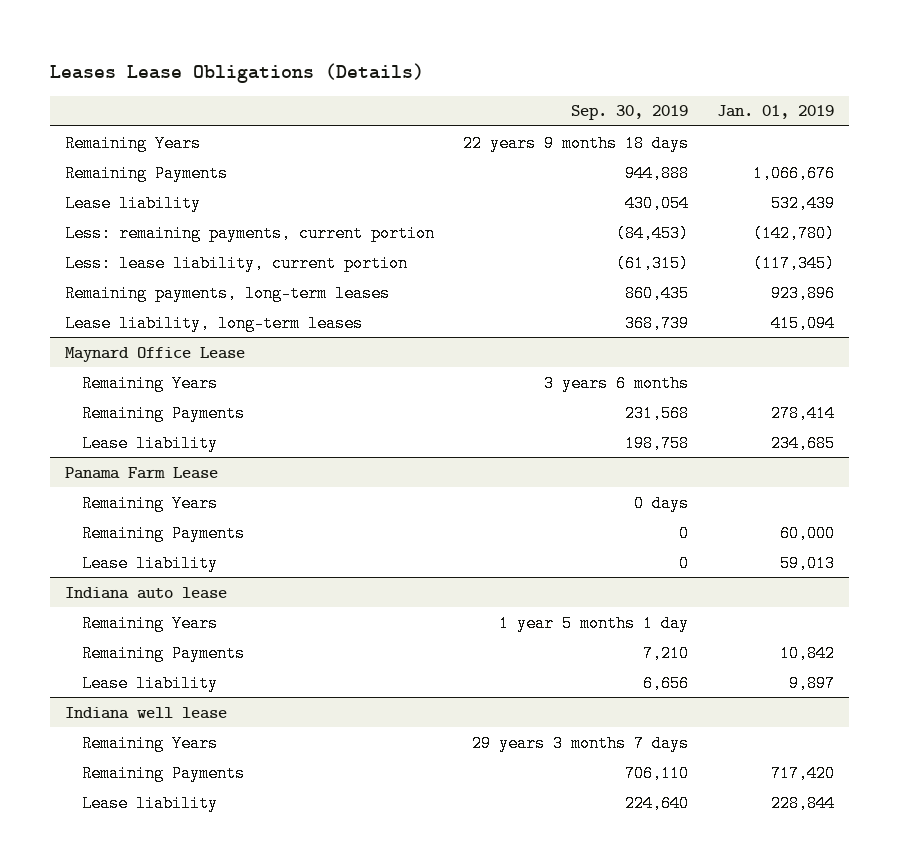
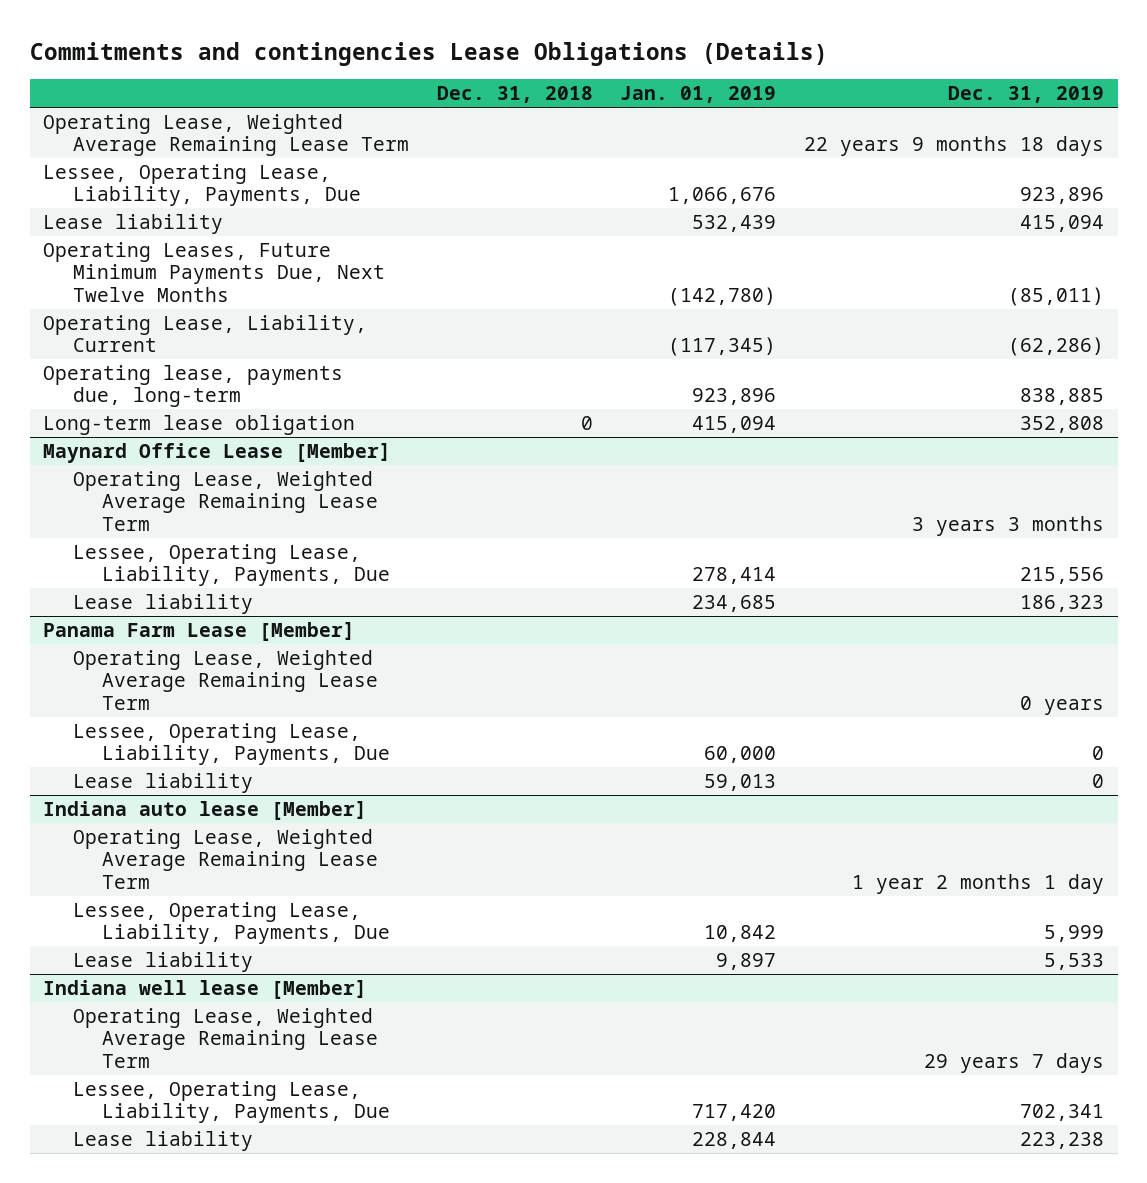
[49,62,424,83] Leases Lease Obligations (Details) -> [29,41,828,66] Commitments and contingencies Lease Obligations (Details)
[570,105,688,121] Sep. 30, 2019 -> none
none -> [436,86,593,104] Dec. 31, 2018
none -> [948,86,1105,104] Dec. 31, 2019
[64,134,201,152] Remaining Years -> [43,114,409,157] Operating Lease, Weighted Average Remaining Lease Term
[64,164,228,182] Remaining Payments -> [43,164,361,207] Lessee, Operating Lease, Liability, Payments, Due
[64,224,435,242] Less: remaining payments, current portion -> [43,242,385,302] Operating Leases, Future Minimum Payments Due, Next Twelve Months
[64,254,408,272] Less: lease liability, current portion -> [43,315,368,353] Operating Lease, Liability, Current
[64,284,390,302] Remaining payments, long-term leases -> [43,365,344,408] Operating lease, payments due, long-term
[64,314,363,332] Lease liability, long-term leases -> [43,415,356,436] Long-term lease obligation
[64,346,245,362] Maynard Office Lease -> [43,443,392,464] Maynard Office Lease [Member]
[81,374,218,392] Remaining Years -> [72,471,379,531] Operating Lease, Weighted Average Remaining Lease Term
[81,404,245,422] Remaining Payments -> [72,544,391,587] Lessee, Operating Lease, Liability, Payments, Due
[64,466,218,479] Panama Farm Lease -> [43,622,356,642] Panama Farm Lease [Member]
[81,494,218,512] Remaining Years -> [72,650,379,710] Operating Lease, Weighted Average Remaining Lease Term
[81,524,245,542] Remaining Payments -> [72,723,391,766] Lessee, Operating Lease, Liability, Payments, Due
[64,586,227,599] Indiana auto lease -> [43,801,368,821] Indiana auto lease [Member]
[81,614,218,632] Remaining Years -> [72,829,379,889] Operating Lease, Weighted Average Remaining Lease Term
[81,644,245,662] Remaining Payments -> [72,902,391,945] Lessee, Operating Lease, Liability, Payments, Due
[64,706,227,719] Indiana well lease -> [43,980,368,1000] Indiana well lease [Member]
[81,734,218,752] Remaining Years -> [72,1008,379,1068] Operating Lease, Weighted Average Remaining Lease Term
[81,764,245,782] Remaining Payments -> [72,1081,391,1124] Lessee, Operating Lease, Liability, Payments, Due

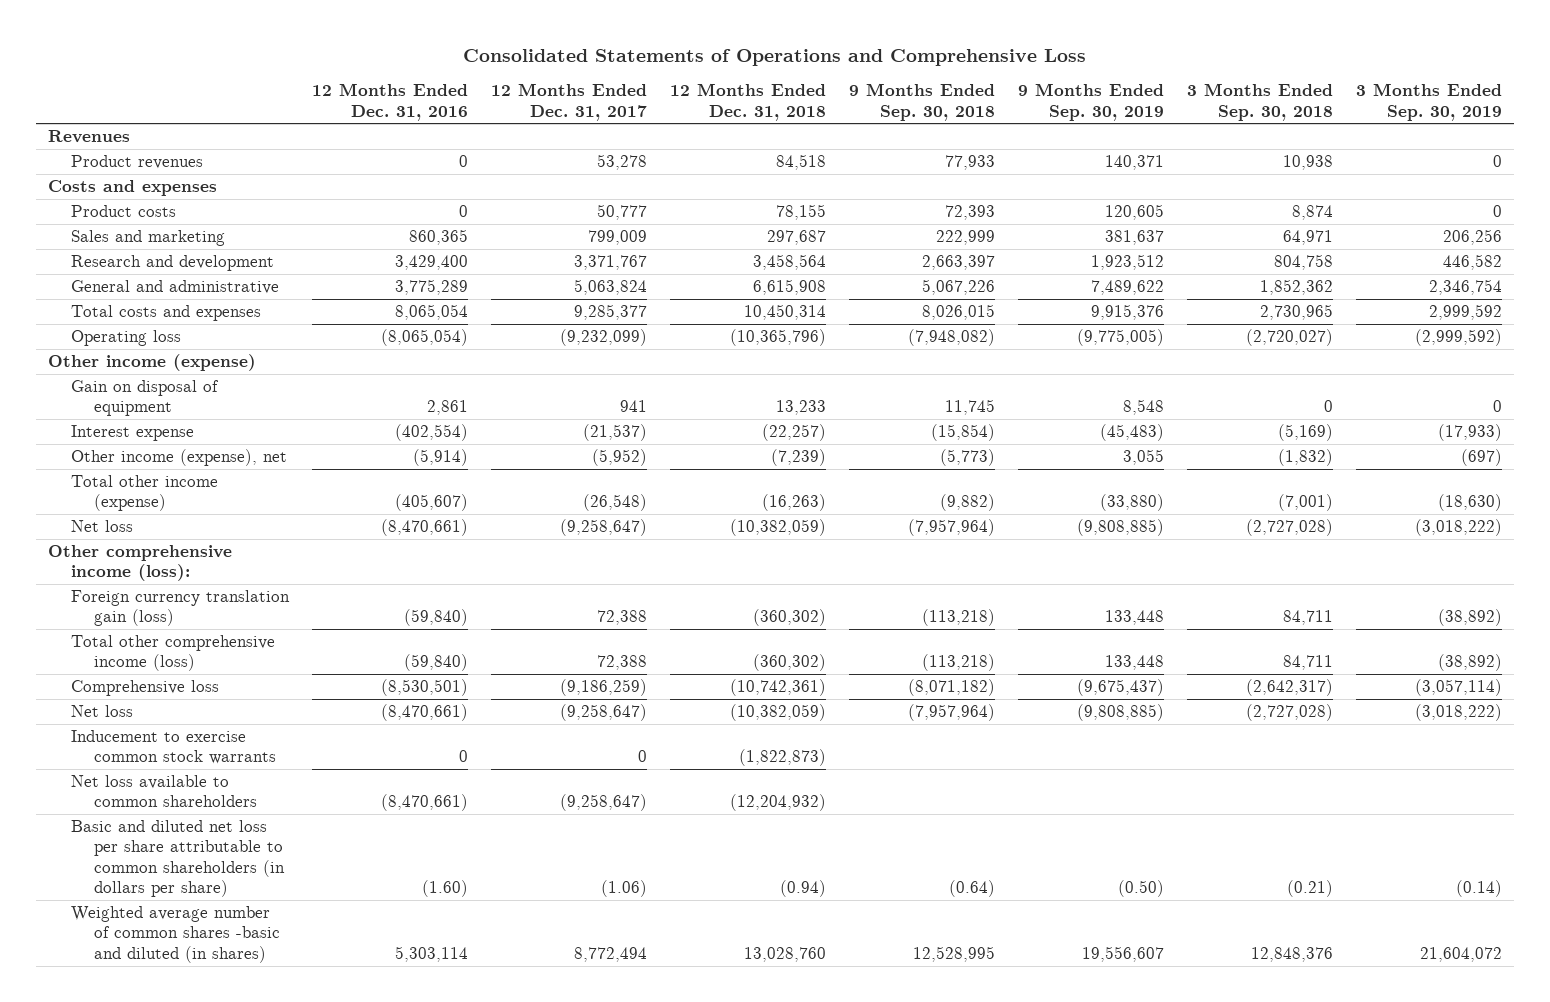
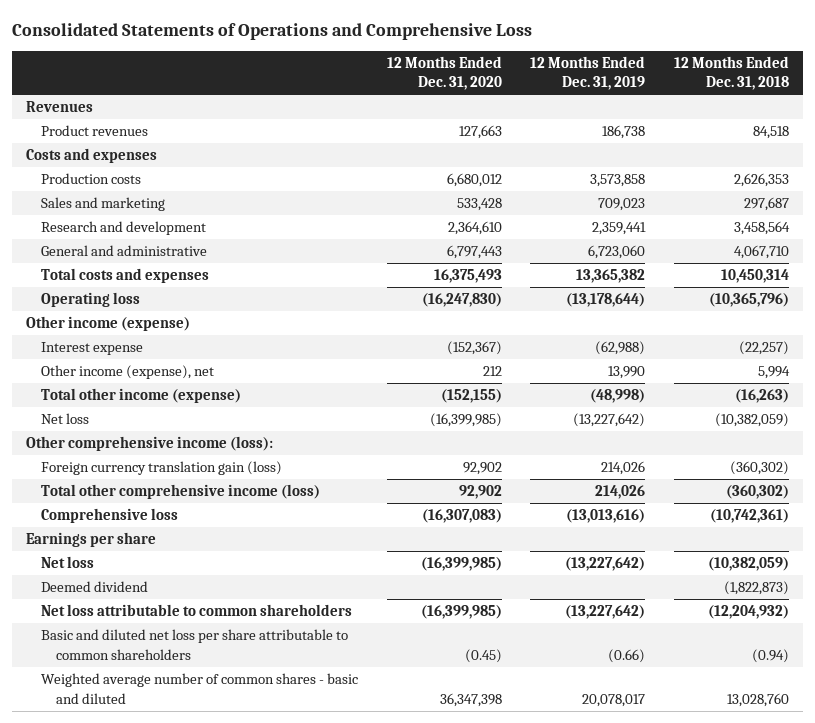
[311,83,468,121] 12 Months Ended Dec. 31, 2016 -> none
[491,83,648,121] 12 Months Ended Dec. 31, 2017 -> none
[849,83,996,121] 9 Months Ended Sep. 30, 2018 -> none
[1018,83,1165,121] 9 Months Ended Sep. 30, 2019 -> none
[1187,83,1334,121] 3 Months Ended Sep. 30, 2018 -> none
[1356,83,1503,121] 3 Months Ended Sep. 30, 2019 -> none
none -> [386,56,502,91] 12 Months Ended Dec. 31, 2020
none -> [530,56,646,91] 12 Months Ended Dec. 31, 2019
[70,205,176,218] Product costs -> none
none -> [41,173,142,185] Production costs
[753,279,827,296] 6,615,908 -> [733,245,789,260] 4,067,710
[70,380,219,417] Gain on disposal of equipment -> none
[771,449,827,467] (7,239) -> [757,366,790,380] 5,994
none -> [26,532,157,548] Earnings per share
[70,730,277,765] Inducement to exercise common stock warrants -> [41,581,149,593] Deemed dividend
[70,775,258,808] Net loss available to common shareholders -> [41,604,353,617] Net loss attributable to common shareholders
[70,820,286,898] Basic and diluted net loss per share attributable to common shareholders (in dollars per share) -> [41,629,349,660] Basic and diluted net loss per share attributable to common shareholders
[70,906,281,963] Weighted average number of common shares -basic and diluted (in shares) -> [41,673,359,704] Weighted average number of common shares - basic and diluted

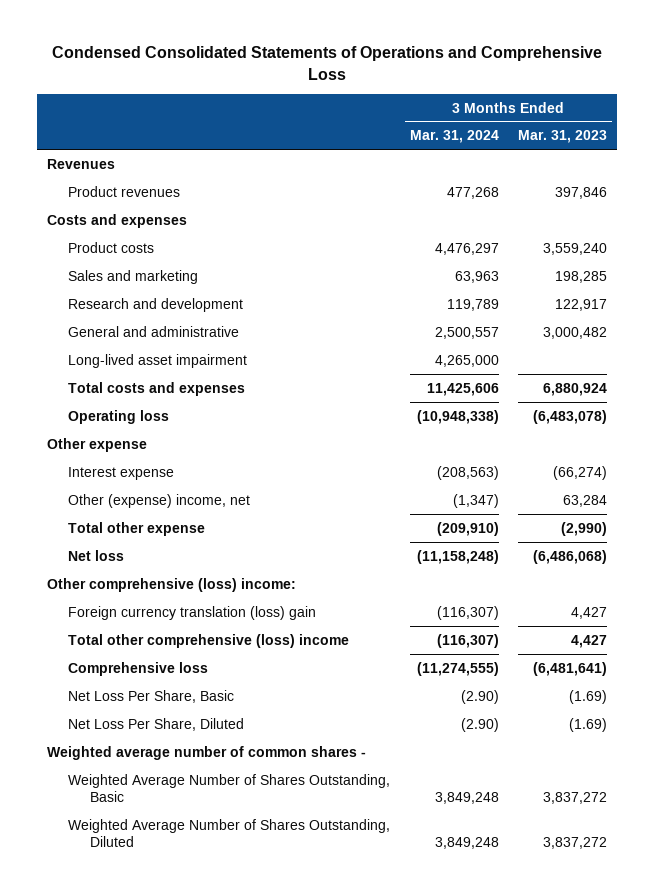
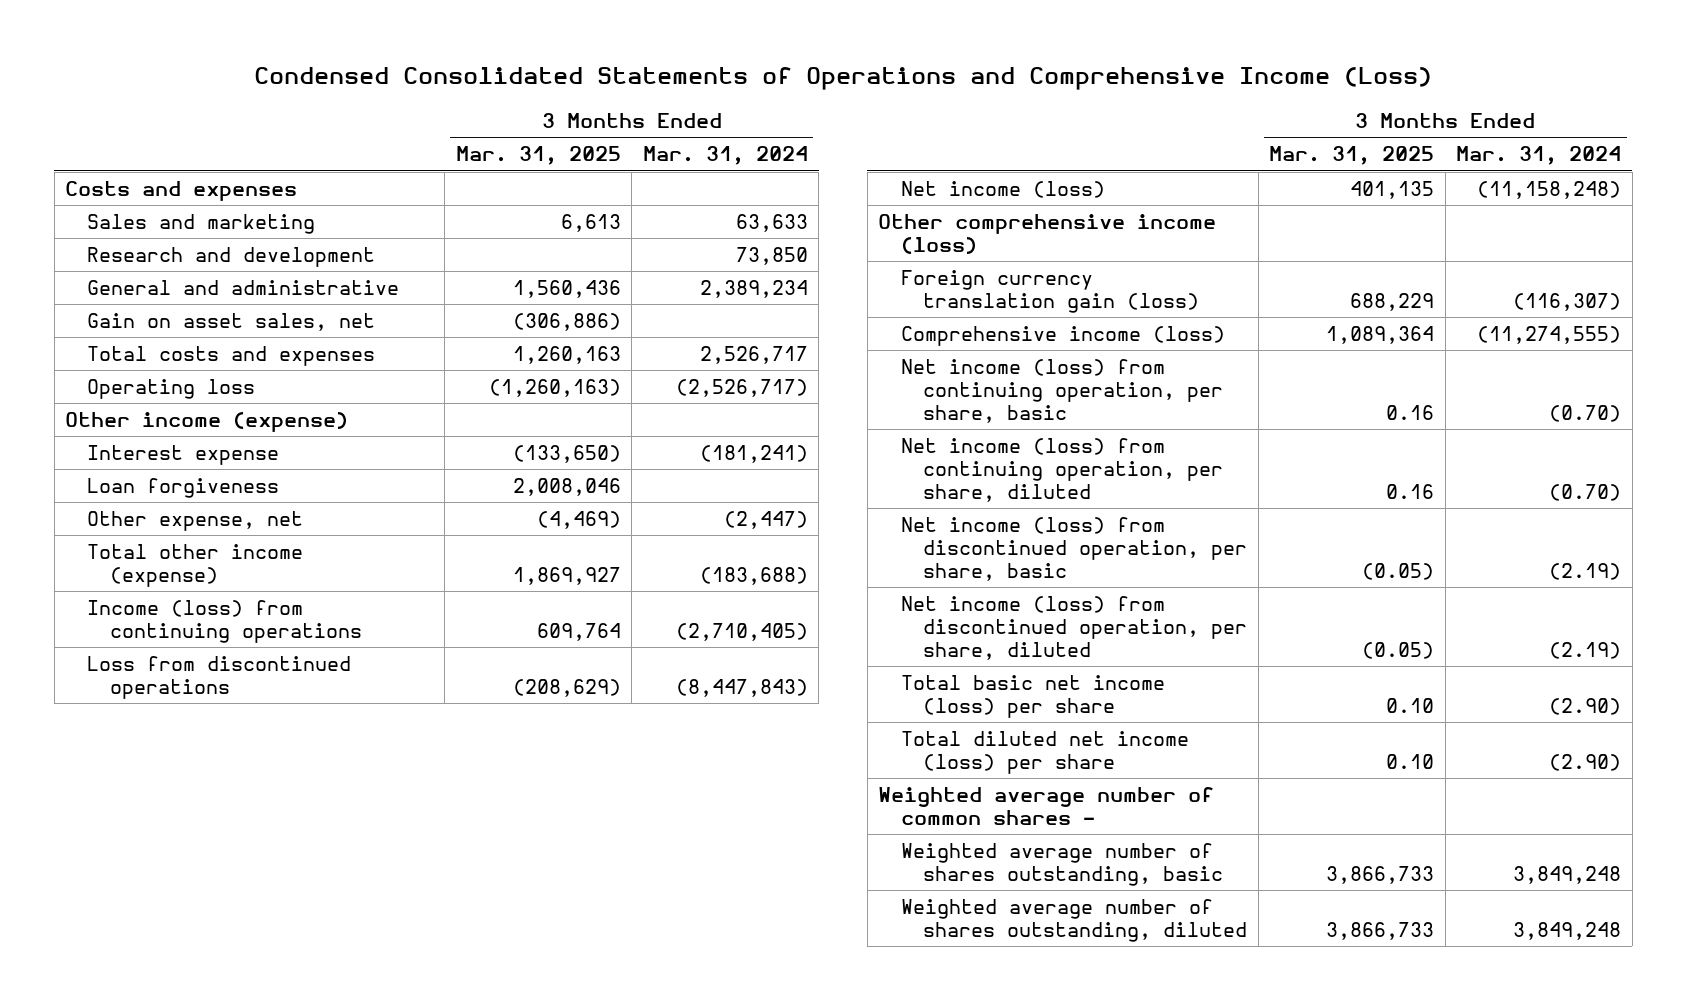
[51,46,602,81] Condensed Consolidated Statements of Operations and Comprehensive Loss -> [254,67,1433,91] Condensed Consolidated Statements of Operations and Comprehensive Income (Loss)
[518,130,608,144] Mar. 31, 2023 -> none
none -> [455,146,621,166] Mar. 31, 2025
[46,158,115,169] Revenues -> none
[68,185,181,197] Product revenues -> none
[68,241,155,253] Product costs -> none
[68,353,248,368] Long-lived asset impairment -> none
[68,633,350,648] Total other comprehensive (loss) income -> none
[454,270,499,283] 63,963 -> [735,214,808,233] 63,633
[446,298,499,311] 119,789 -> [735,247,808,266] 73,850
[434,326,499,339] 2,500,557 -> [699,280,808,299] 2,389,234
none -> [87,313,376,332] Gain on asset sales, net
[426,382,499,396] 11,425,606 -> [699,346,808,365] 2,526,717
[416,409,499,424] (10,948,338) -> [675,379,808,398] (2,526,717)
[46,437,147,452] Other expense -> [65,412,349,433] Other income (expense)
[436,465,499,480] (208,563) -> [699,445,808,464] (181,241)
none -> [87,478,280,499] Loan forgiveness
[68,493,251,508] Other (expense) income, net -> [87,511,304,532] Other expense, net
[452,493,499,508] (1,347) -> [723,511,808,530] (2,447)
[68,521,206,536] Total other expense -> [87,544,304,587] Total other income (expense)
[436,521,499,536] (209,910) -> [699,566,808,585] (183,688)
none -> [87,600,362,643] Income (loss) from continuing operations
none -> [87,656,352,699] Loss from discontinued operations
[68,549,125,561] Net loss -> [900,181,1105,199] Net income (loss)
[46,577,296,592] Other comprehensive (loss) income: -> [878,214,1217,254] Other comprehensive income (loss)
[68,605,317,620] Foreign currency translation (loss) gain -> [900,270,1200,313] Foreign currency translation gain (loss)
[68,661,209,676] Comprehensive loss -> [900,326,1225,347] Comprehensive income (loss)
none -> [900,359,1224,423] Net income (loss) from continuing operation, per share, basic
none -> [900,438,1224,502] Net income (loss) from continuing operation, per share, diluted
none -> [900,517,1248,581] Net income (loss) from discontinued operation, per share, basic
none -> [900,596,1248,660] Net income (loss) from discontinued operation, per share, diluted
[68,689,235,703] Net Loss Per Share, Basic -> [900,675,1165,718] Total basic net income (loss) per share
[68,717,245,731] Net Loss Per Share, Diluted -> [900,731,1189,774] Total diluted net income (loss) per share
[68,773,391,803] Weighted Average Number of Shares Outstanding, Basic -> [900,843,1224,886] Weighted average number of shares outstanding, basic
[68,818,391,848] Weighted Average Number of Shares Outstanding, Diluted -> [900,899,1248,942] Weighted average number of shares outstanding, diluted

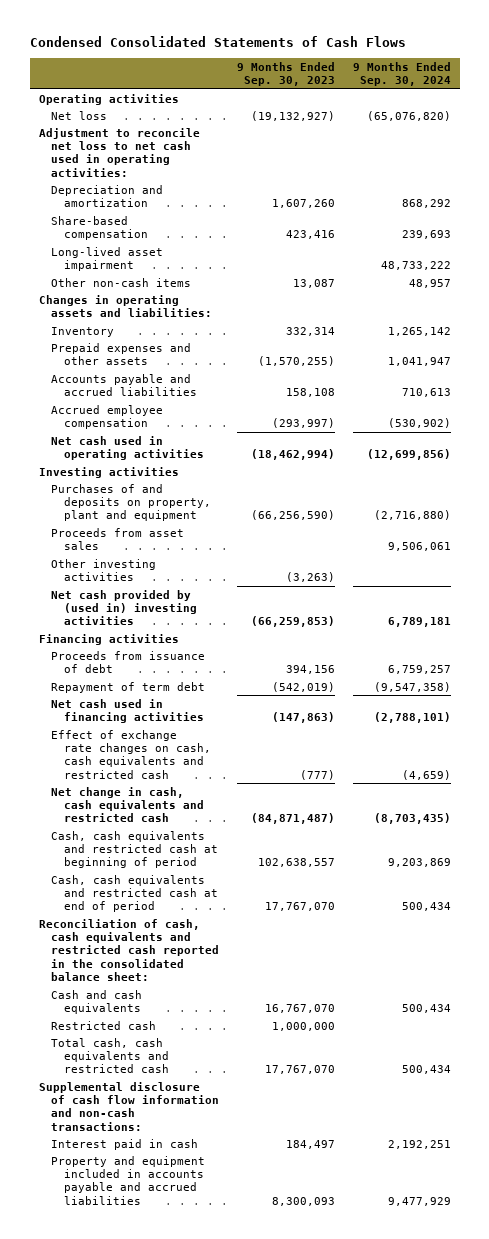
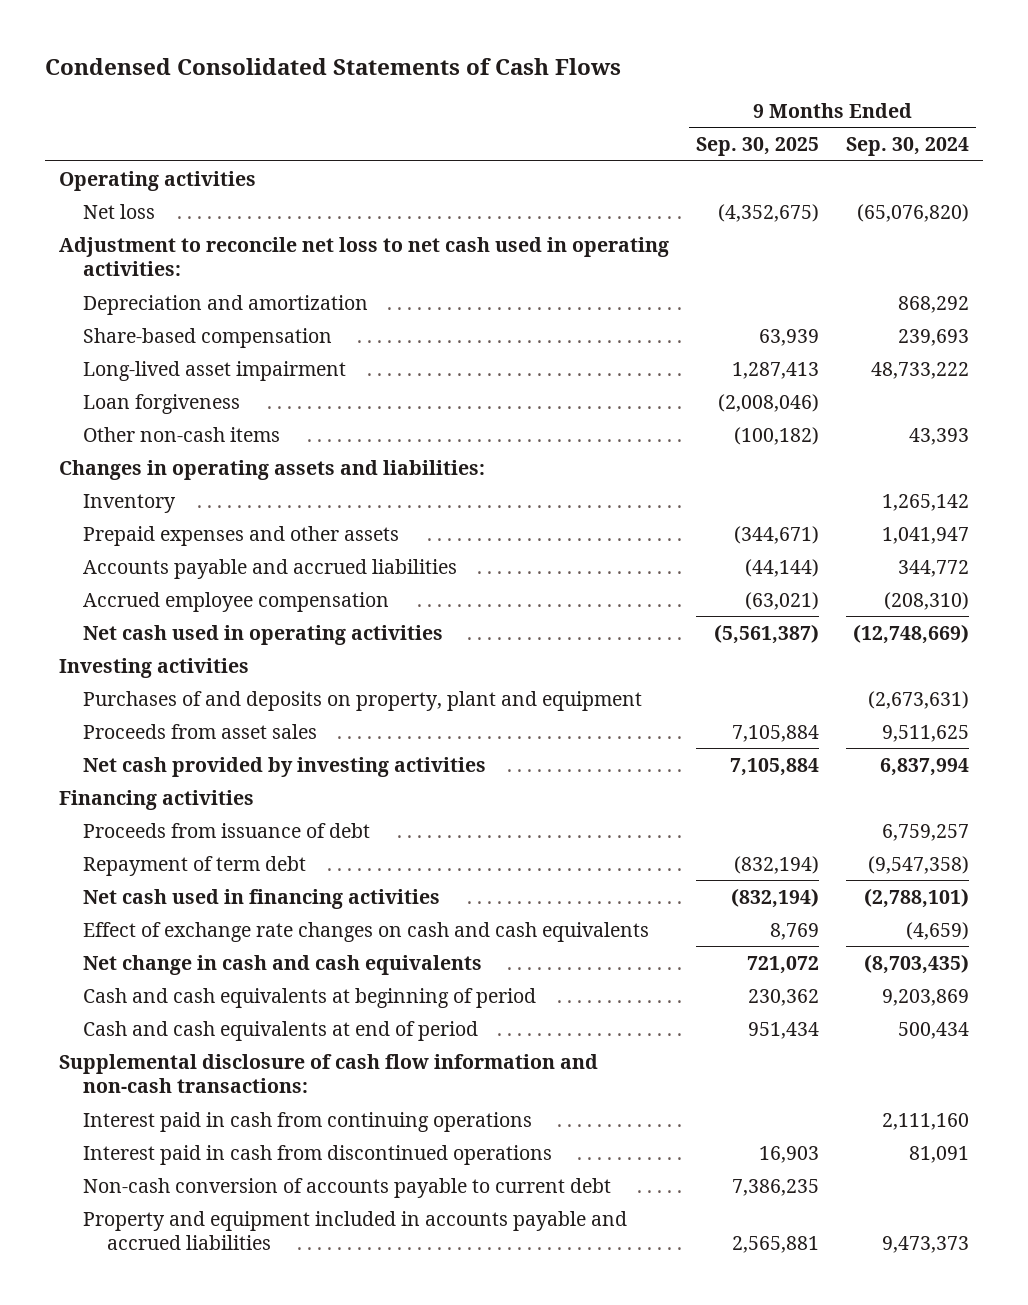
[237,61,336,86] 9 Months Ended Sep. 30, 2023 -> none
none -> [696,137,820,157] Sep. 30, 2025
none -> [83,393,241,414] Loan forgiveness
[408,278,451,288] 48,957 -> [909,427,970,445] 43,393
[401,388,451,398] 710,613 -> [898,559,970,577] 344,772
[387,418,451,429] (530,902) -> [884,591,970,610] (208,310)
[366,449,451,461] (12,699,856) -> [853,623,970,644] (12,748,669)
[51,558,157,582] Other investing activities -> none
[373,510,451,521] (2,716,880) -> [868,690,970,709] (2,673,631)
[387,542,451,552] 9,506,061 -> [882,724,970,742] 9,511,625
[51,589,197,626] Net cash provided by (used in) investing activities -> [83,756,487,777] Net cash provided by investing activities
[387,617,451,628] 6,789,181 -> [880,757,970,776] 6,837,994
[38,918,220,982] Reconciliation of cash, cash equivalents and restricted cash reported in the consolidated balance sheet: -> none
[51,989,143,1015] Cash and cash equivalents -> none
[51,1020,157,1030] Restricted cash -> none
[51,1037,169,1074] Total cash, cash equivalents and restricted cash -> none
[51,729,211,779] Effect of exchange rate changes on cash, cash equivalents and restricted cash -> [83,921,650,942] Effect of exchange rate changes on cash and cash equivalents
[51,786,204,823] Net change in cash, cash equivalents and restricted cash -> [83,954,483,975] Net change in cash and cash equivalents
[51,830,218,869] Cash, cash equivalents and restricted cash at beginning of period -> [83,987,537,1008] Cash and cash equivalents at beginning of period
[51,874,218,913] Cash, cash equivalents and restricted cash at end of period -> [83,1020,479,1041] Cash and cash equivalents at end of period
[51,1138,199,1150] Interest paid in cash -> [83,1111,533,1132] Interest paid in cash from continuing operations
[387,1139,451,1149] 2,192,251 -> [882,1112,970,1130] 2,111,160
none -> [83,1144,553,1165] Interest paid in cash from discontinued operations
none -> [83,1177,612,1198] Non-cash conversion of accounts payable to current debt
[387,1196,451,1206] 9,477,929 -> [882,1236,970,1254] 9,473,373

